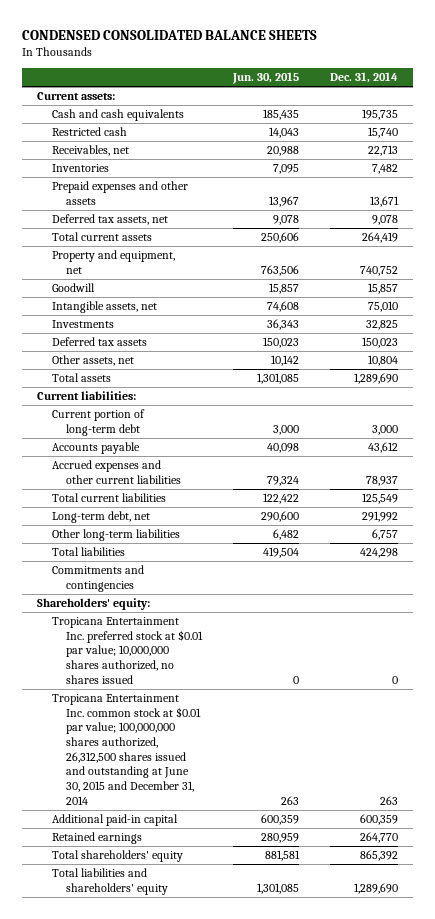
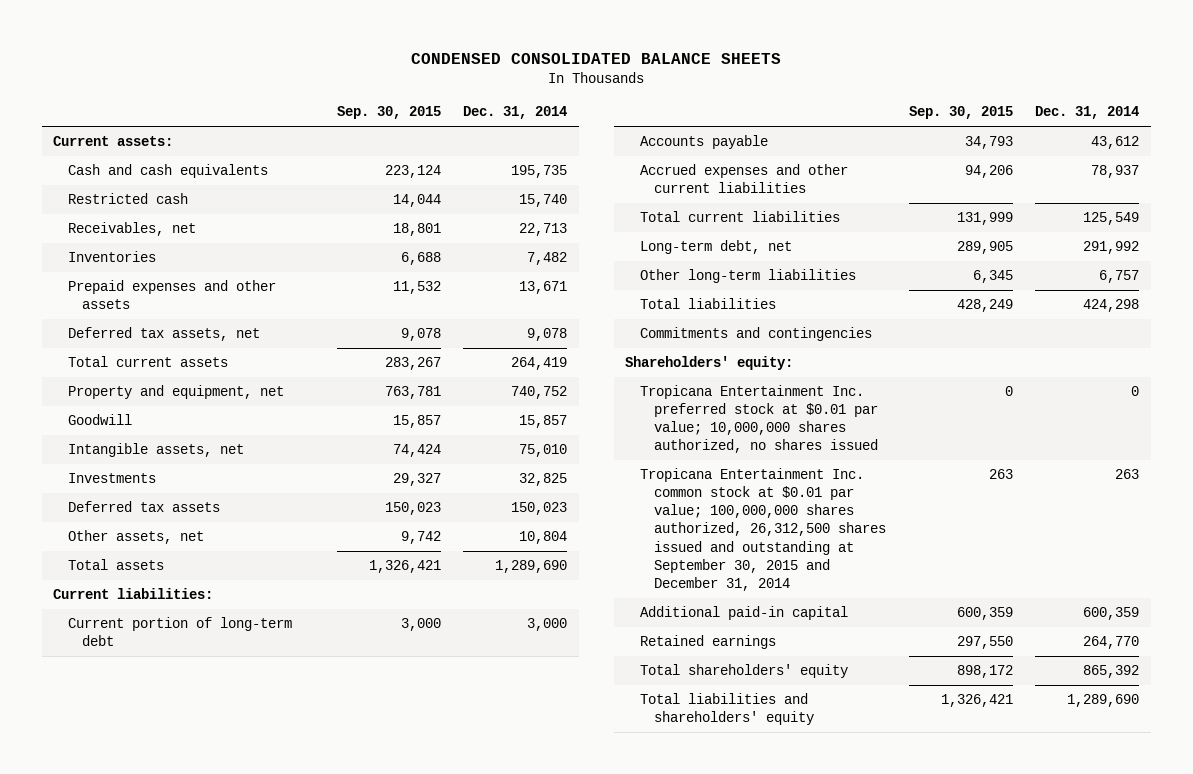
[231,72,299,85] Jun. 30, 2015 -> none
none -> [336,106,441,120] Sep. 30, 2015
[51,694,201,805] Tropicana Entertainment Inc. common stock at $0.01 par value; 100,000,000 shares authorized, 26,312,500 shares issued and outstanding at June 30, 2015 and December 31, 2014 -> [639,468,887,591] Tropicana Entertainment Inc. common stock at $0.01 par value; 100,000,000 shares authorized, 26,312,500 shares issued and outstanding at September 30, 2015 and December 31, 2014

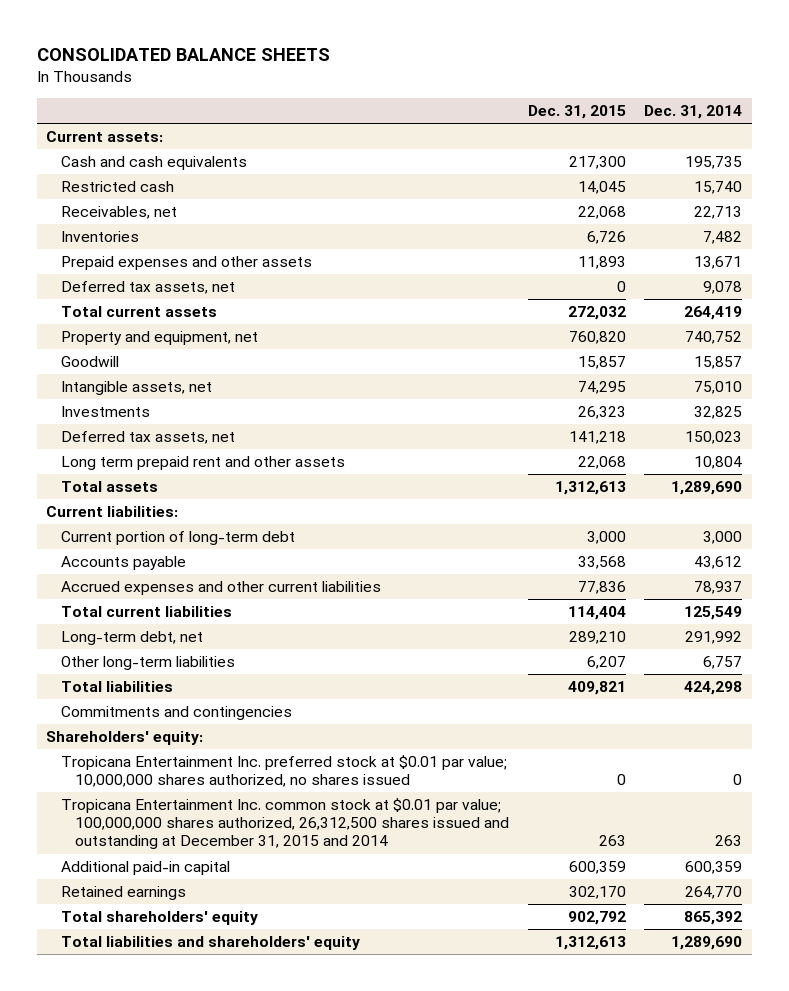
[411,53,782,65] CONDENSED CONSOLIDATED BALANCE SHEETS -> [37,48,331,62] CONSOLIDATED BALANCE SHEETS
[336,106,441,120] Sep. 30, 2015 -> none
none -> [527,105,626,120] Dec. 31, 2015
[67,501,220,513] Deferred tax assets -> [60,431,235,445] Deferred tax assets, net
[67,530,204,545] Other assets, net -> [60,456,345,471] Long term prepaid rent and other assets
[639,468,887,591] Tropicana Entertainment Inc. common stock at $0.01 par value; 100,000,000 shares authorized, 26,312,500 shares issued and outstanding at September 30, 2015 and December 31, 2014 -> [60,798,510,850] Tropicana Entertainment Inc. common stock at $0.01 par value; 100,000,000 shares authorized, 26,312,500 shares issued and outstanding at December 31, 2015 and 2014

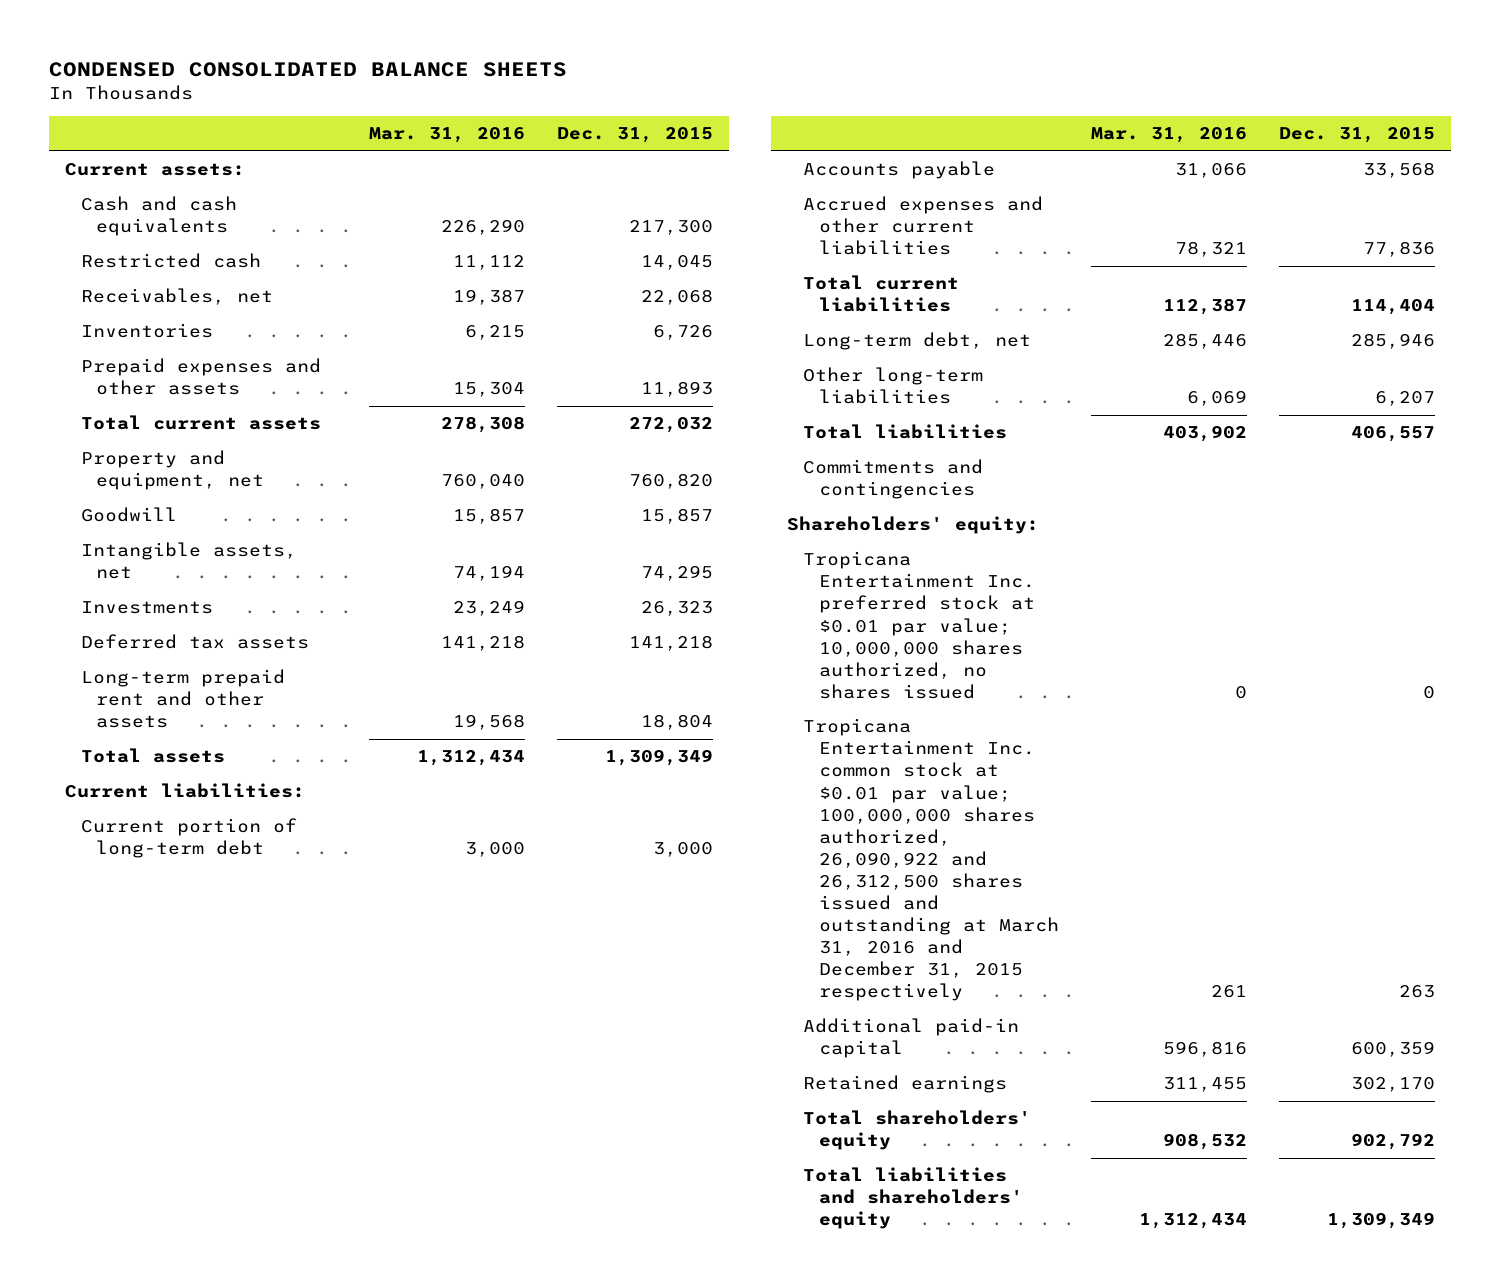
[37,48,331,62] CONSOLIDATED BALANCE SHEETS -> [49,61,568,77] CONDENSED CONSOLIDATED BALANCE SHEETS
[644,105,743,120] Dec. 31, 2014 -> none
none -> [368,127,525,144] Mar. 31, 2016
[60,281,235,295] Deferred tax assets, net -> none
[60,431,235,445] Deferred tax assets, net -> [80,634,309,650] Deferred tax assets
[60,456,345,471] Long term prepaid rent and other assets -> [80,669,285,729] Long-term prepaid rent and other assets
[577,456,626,470] 22,068 -> [640,714,713,731] 18,804
[554,481,626,496] 1,312,613 -> [604,749,713,767] 1,309,349
[568,631,626,645] 289,210 -> [1350,333,1435,350] 285,946
[567,681,626,696] 409,821 -> [1350,426,1435,443] 406,557
[60,798,510,850] Tropicana Entertainment Inc. common stock at $0.01 par value; 100,000,000 shares authorized, 26,312,500 shares issued and outstanding at December 31, 2015 and 2014 -> [802,718,1059,1002] Tropicana Entertainment Inc. common stock at $0.01 par value; 100,000,000 shares authorized, 26,090,922 and 26,312,500 shares issued and outstanding at March 31, 2016 and December 31, 2015 respectively
[554,936,626,951] 1,312,613 -> [1326,1212,1435,1230] 1,309,349

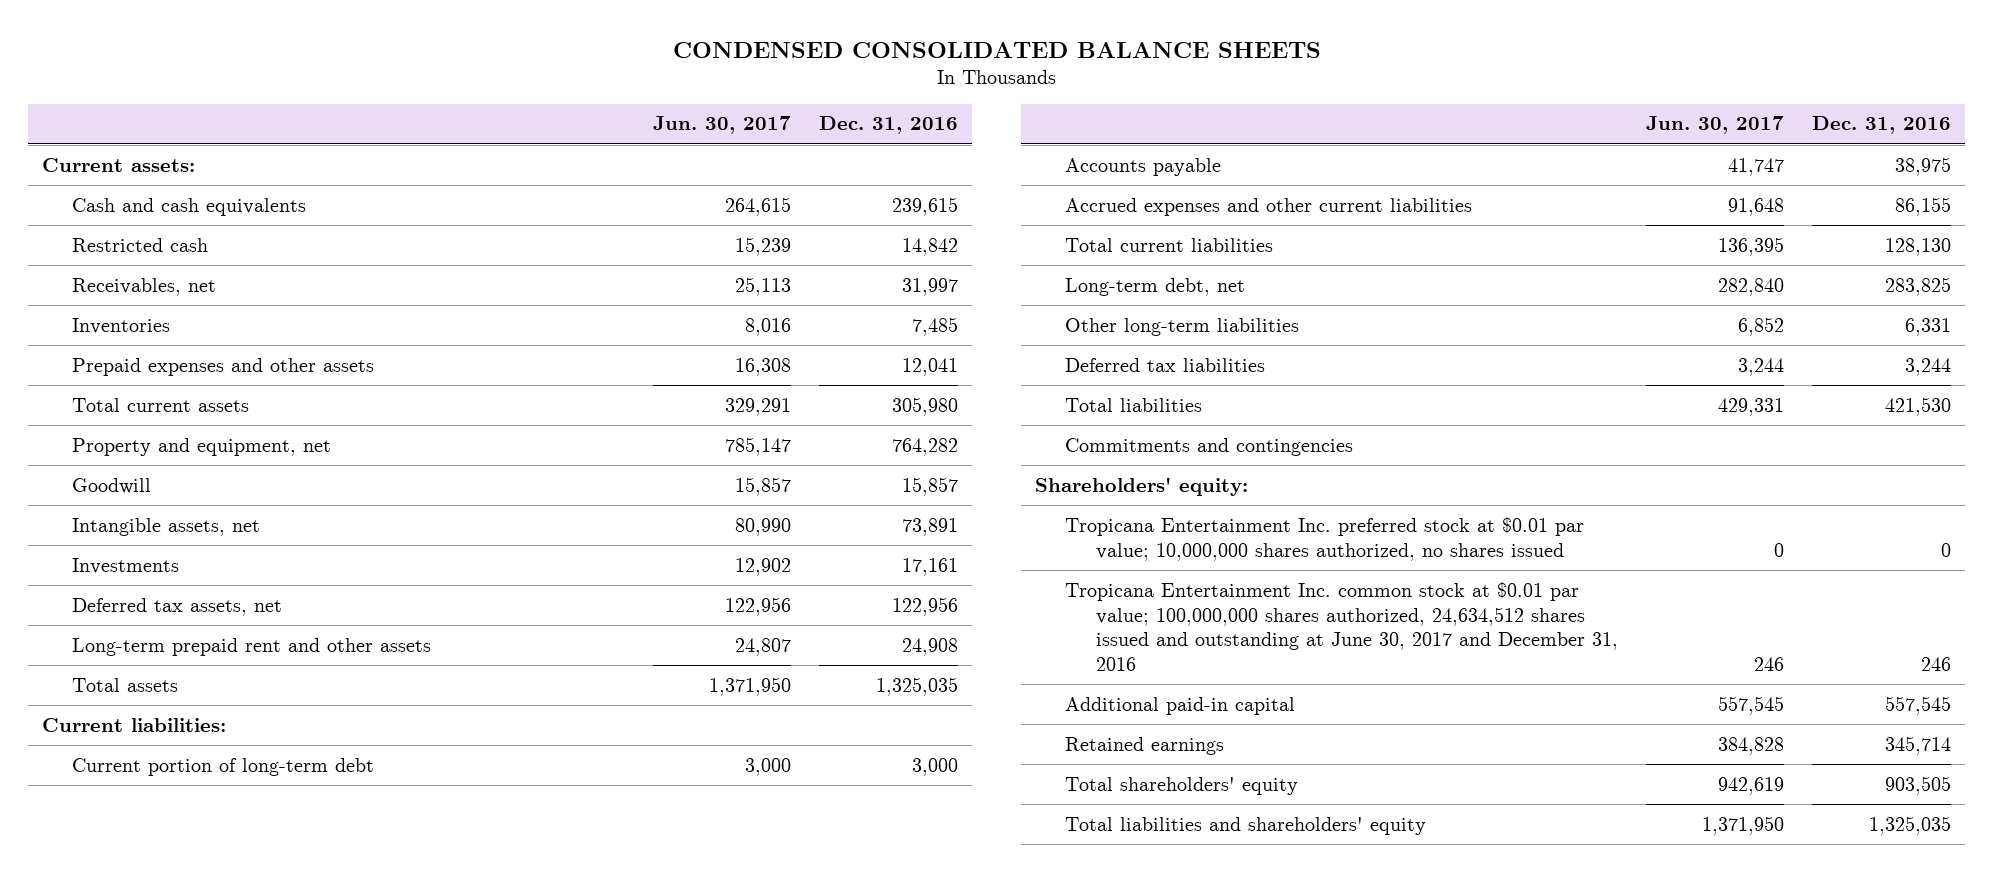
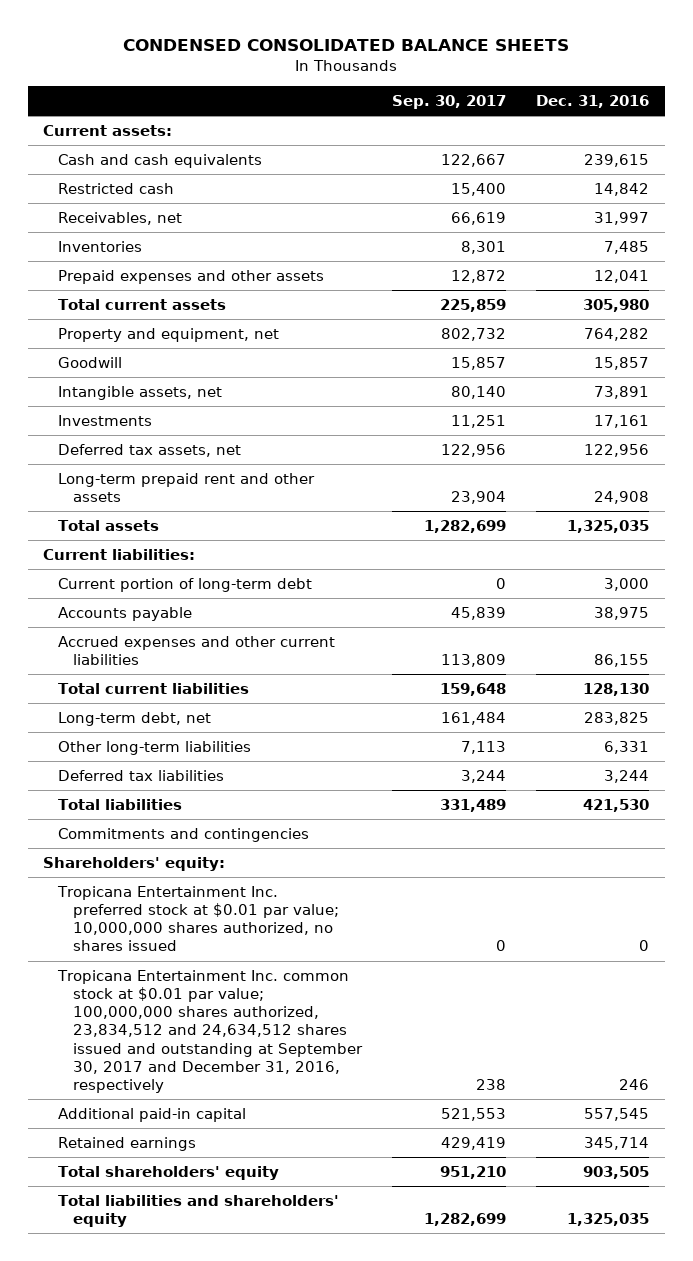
[653,116,792,135] Jun. 30, 2017 -> none
none -> [391,94,506,109] Sep. 30, 2017
[1065,581,1618,672] Tropicana Entertainment Inc. common stock at $0.01 par value; 100,000,000 shares authorized, 24,634,512 shares issued and outstanding at June 30, 2017 and December 31, 2016 -> [56,970,363,1093] Tropicana Entertainment Inc. common stock at $0.01 par value; 100,000,000 shares authorized, 23,834,512 and 24,634,512 shares issued and outstanding at September 30, 2017 and December 31, 2016, respectively

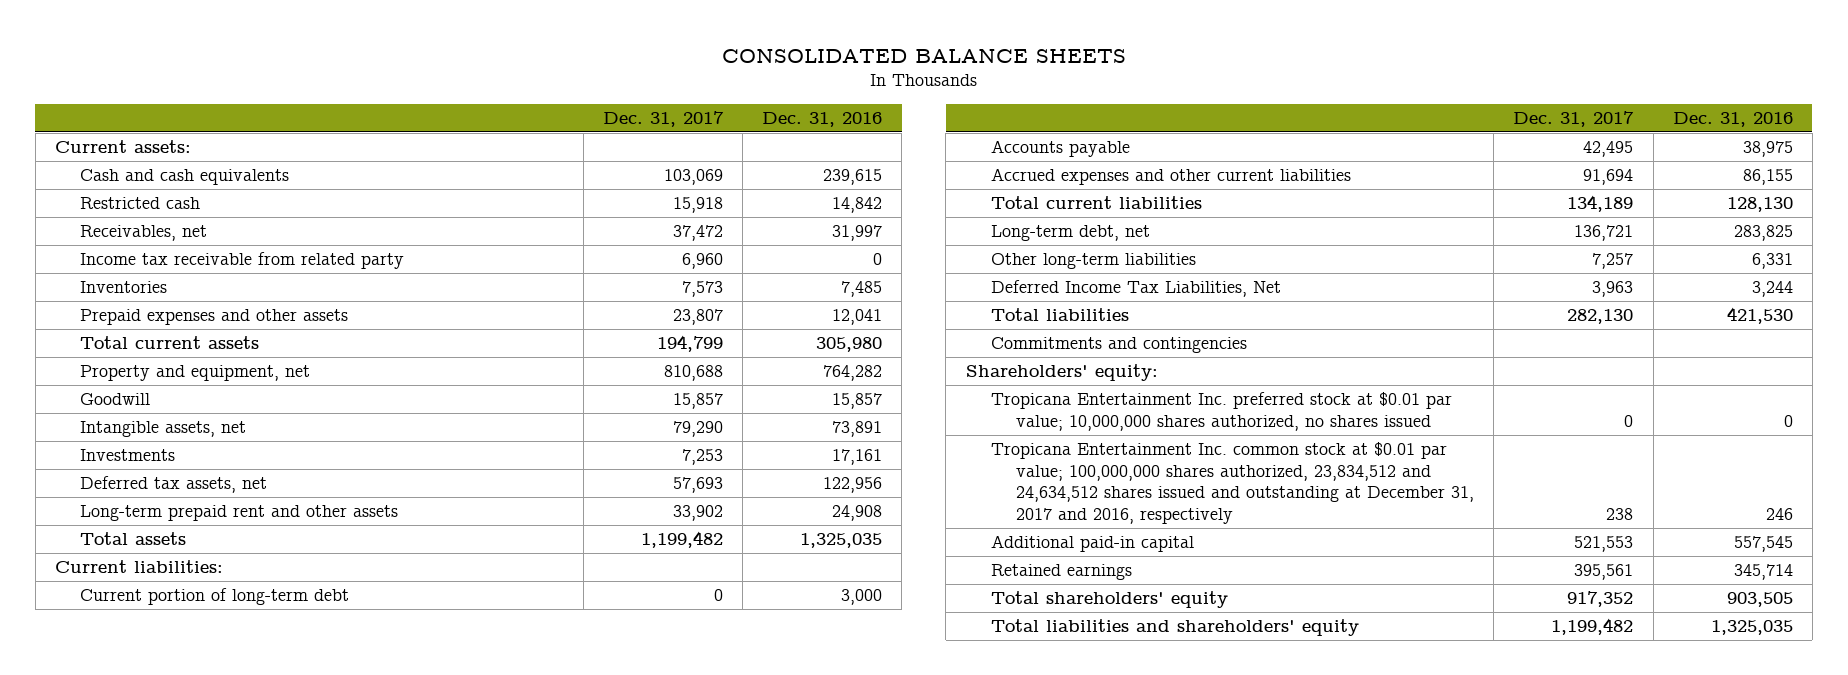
[123,38,570,51] CONDENSED CONSOLIDATED BALANCE SHEETS -> [721,48,1126,63] CONSOLIDATED BALANCE SHEETS
[391,94,506,109] Sep. 30, 2017 -> none
none -> [602,110,724,127] Dec. 31, 2017
none -> [80,252,405,270] Income tax receivable from related party
[57,770,224,782] Deferred tax liabilities -> [990,280,1281,298] Deferred Income Tax Liabilities, Net
[56,970,363,1093] Tropicana Entertainment Inc. common stock at $0.01 par value; 100,000,000 shares authorized, 23,834,512 and 24,634,512 shares issued and outstanding at September 30, 2017 and December 31, 2016, respectively -> [990,442,1474,524] Tropicana Entertainment Inc. common stock at $0.01 par value; 100,000,000 shares authorized, 23,834,512 and 24,634,512 shares issued and outstanding at December 31, 2017 and 2016, respectively

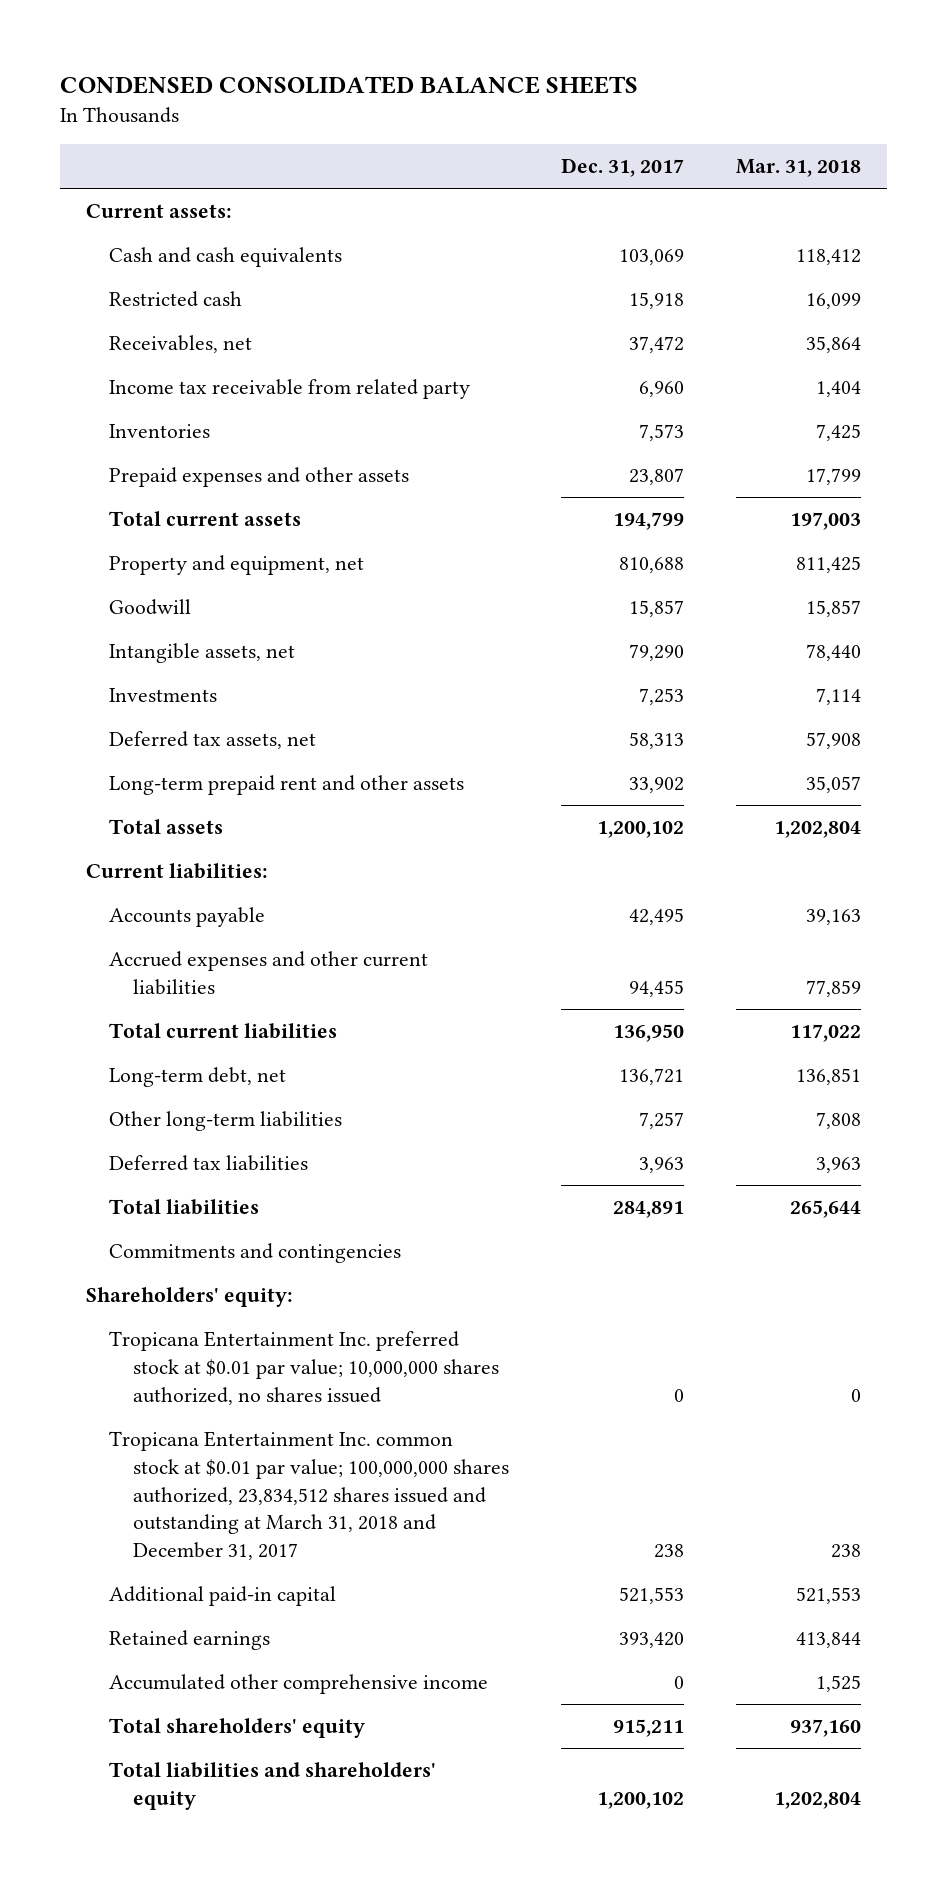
[721,48,1126,63] CONSOLIDATED BALANCE SHEETS -> [59,76,638,95] CONDENSED CONSOLIDATED BALANCE SHEETS
[762,111,883,127] Dec. 31, 2016 -> none
none -> [735,159,861,178] Mar. 31, 2018
[672,477,723,494] 57,693 -> [628,732,684,750] 58,313
[640,531,723,549] 1,199,482 -> [596,821,684,839] 1,200,102
[80,588,350,606] Current portion of long-term debt -> none
[1583,169,1634,186] 91,694 -> [628,979,684,997] 94,455
[1567,195,1634,213] 134,189 -> [612,1024,684,1043] 136,950
[990,280,1281,298] Deferred Income Tax Liabilities, Net -> [109,1155,309,1172] Deferred tax liabilities
[1567,309,1634,325] 282,130 -> [612,1201,684,1219] 284,891
[990,442,1474,524] Tropicana Entertainment Inc. common stock at $0.01 par value; 100,000,000 shares authorized, 23,834,512 and 24,634,512 shares issued and outstanding at December 31, 2017 and 2016, respectively -> [109,1431,509,1560] Tropicana Entertainment Inc. common stock at $0.01 par value; 100,000,000 shares authorized, 23,834,512 shares issued and outstanding at March 31, 2018 and December 31, 2017
[1574,564,1634,581] 395,561 -> [618,1632,684,1649] 393,420
none -> [109,1674,489,1695] Accumulated other comprehensive income
[1567,591,1634,608] 917,352 -> [612,1719,684,1738] 915,211
[1551,618,1634,636] 1,199,482 -> [596,1791,684,1809] 1,200,102

